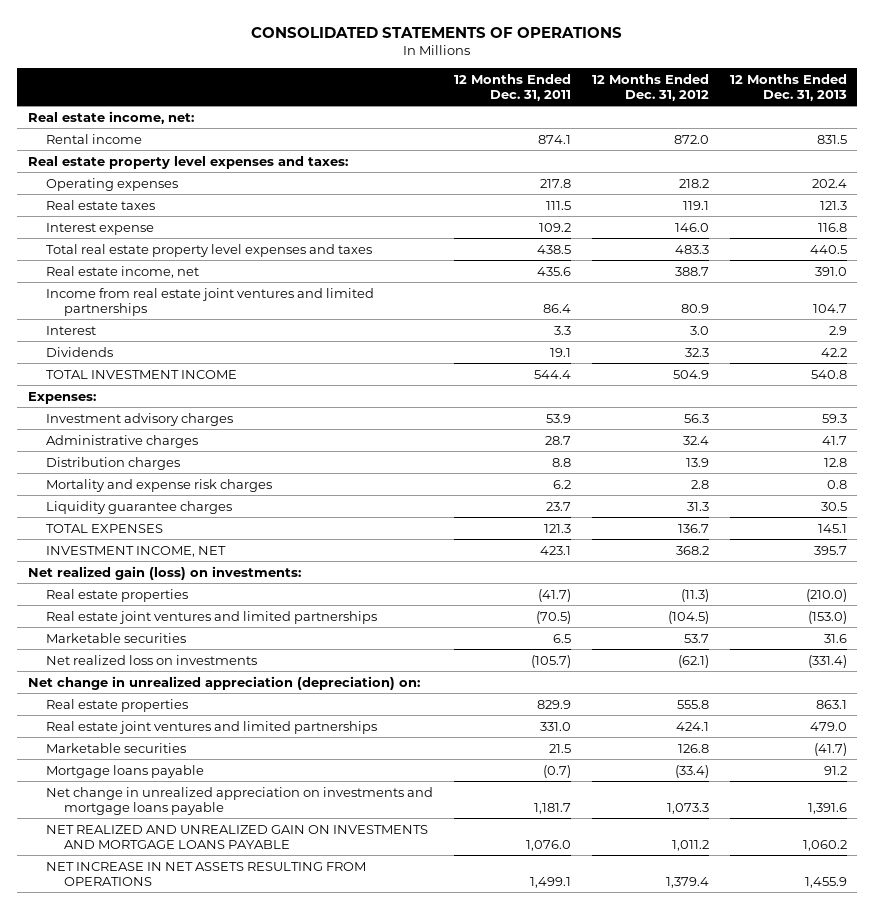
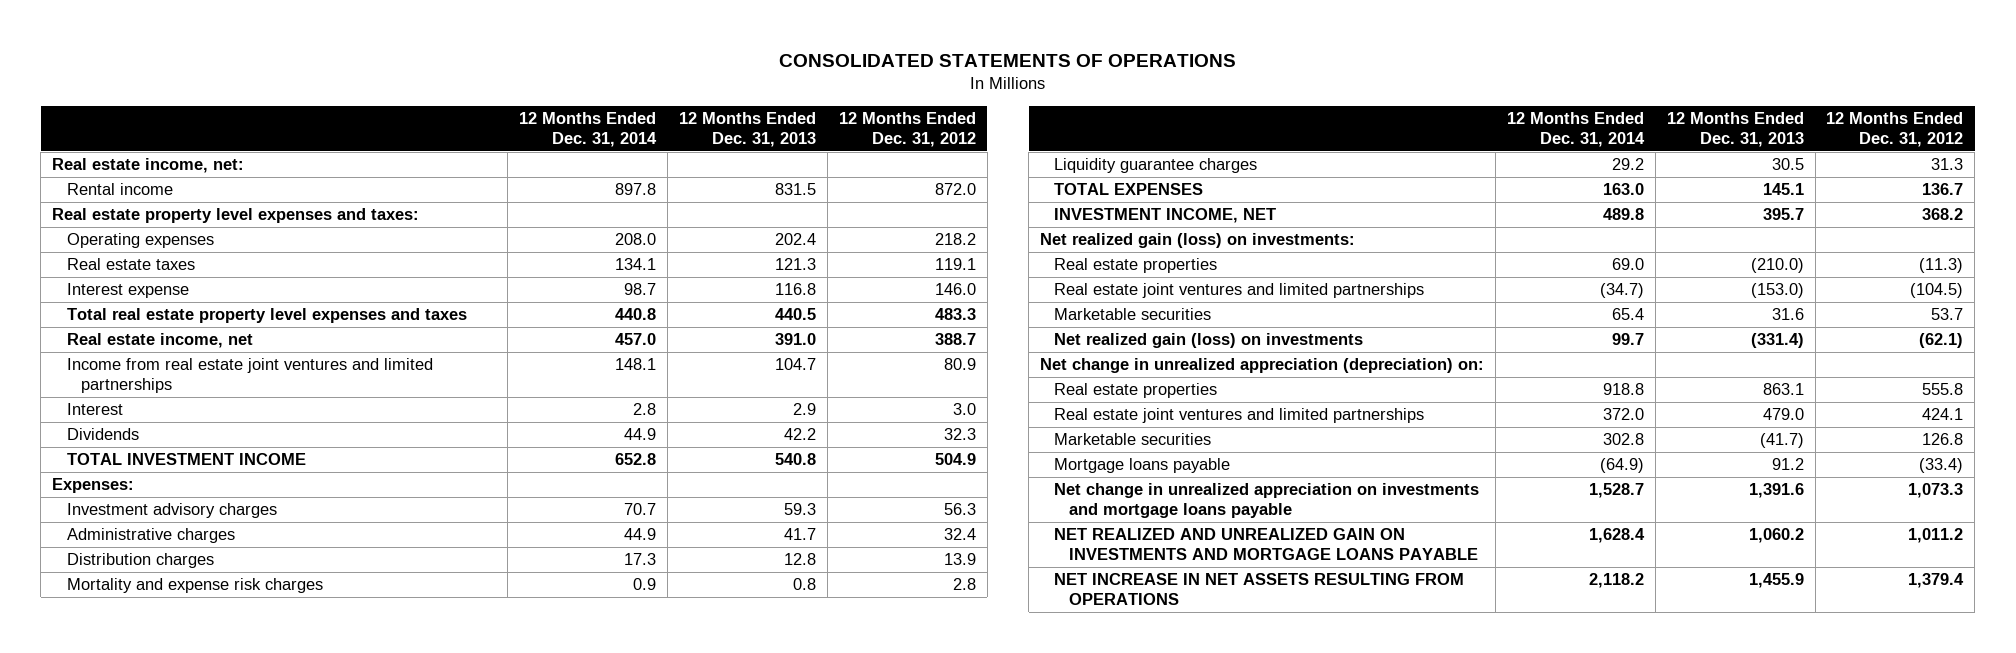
[453,73,571,101] 12 Months Ended Dec. 31, 2011 -> none
none -> [519,112,658,148] 12 Months Ended Dec. 31, 2014
[45,654,257,665] Net realized loss on investments -> [1054,333,1364,349] Net realized gain (loss) on investments

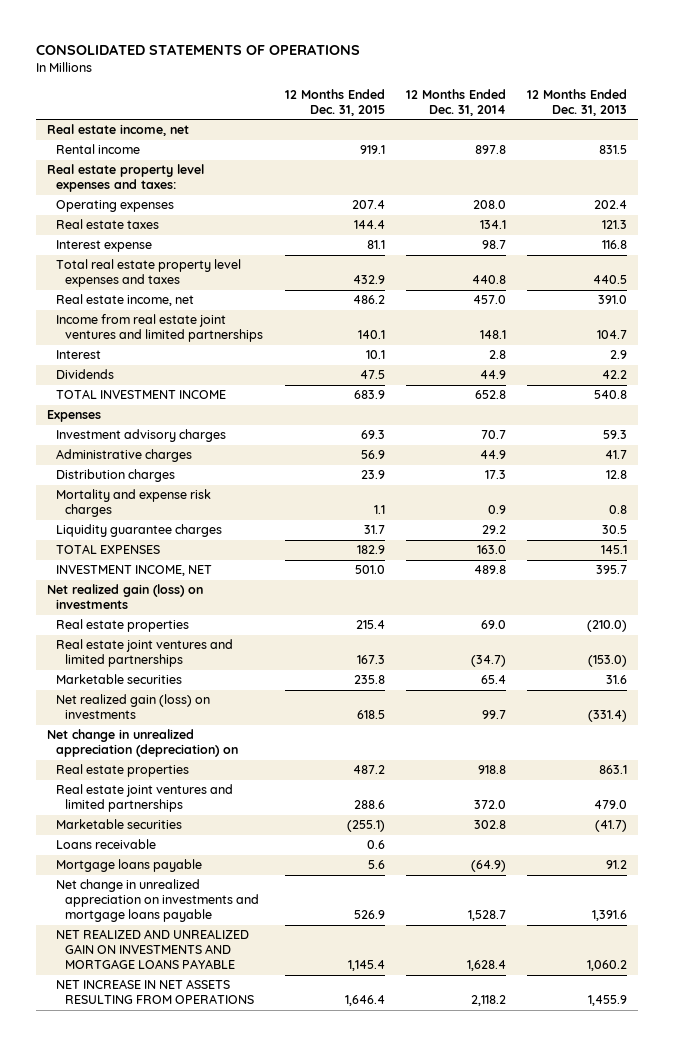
[838,112,976,148] 12 Months Ended Dec. 31, 2012 -> none
none -> [284,88,385,116] 12 Months Ended Dec. 31, 2015
[52,158,245,174] Real estate income, net: -> [46,124,189,137] Real estate income, net
[52,478,135,494] Expenses: -> [46,410,101,423] Expenses
[1039,233,1355,249] Net realized gain (loss) on investments: -> [46,584,203,610] Net realized gain (loss) on investments
[1039,358,1484,374] Net change in unrealized appreciation (depreciation) on: -> [46,729,239,758] Net change in unrealized appreciation (depreciation) on
none -> [56,839,157,850] Loans receivable

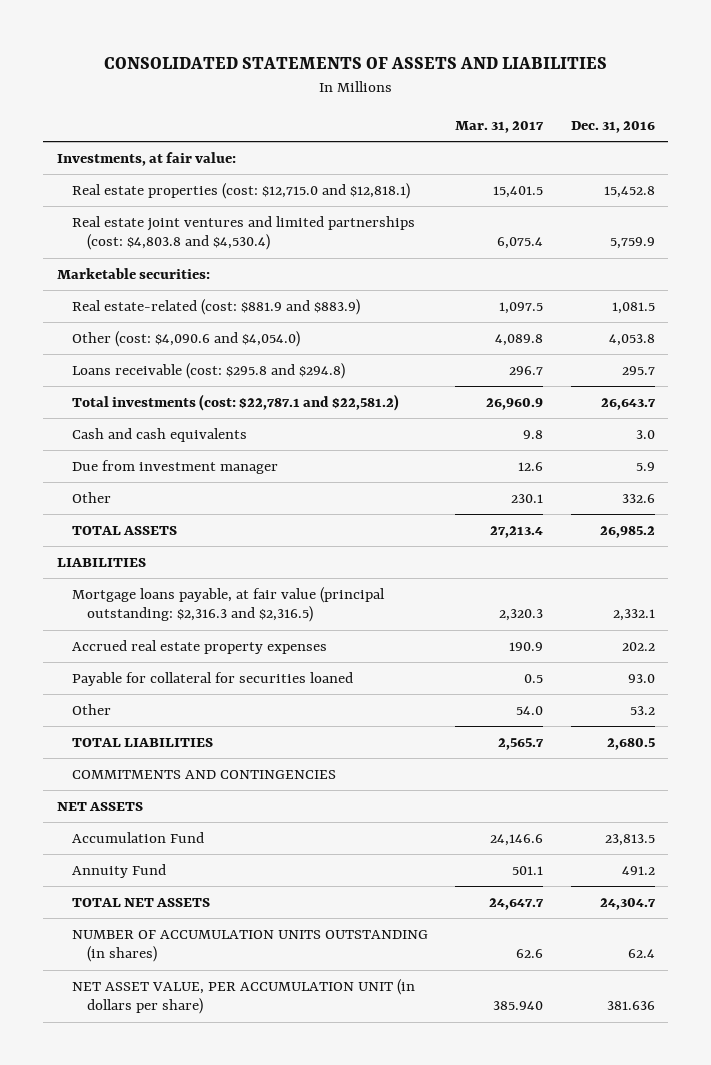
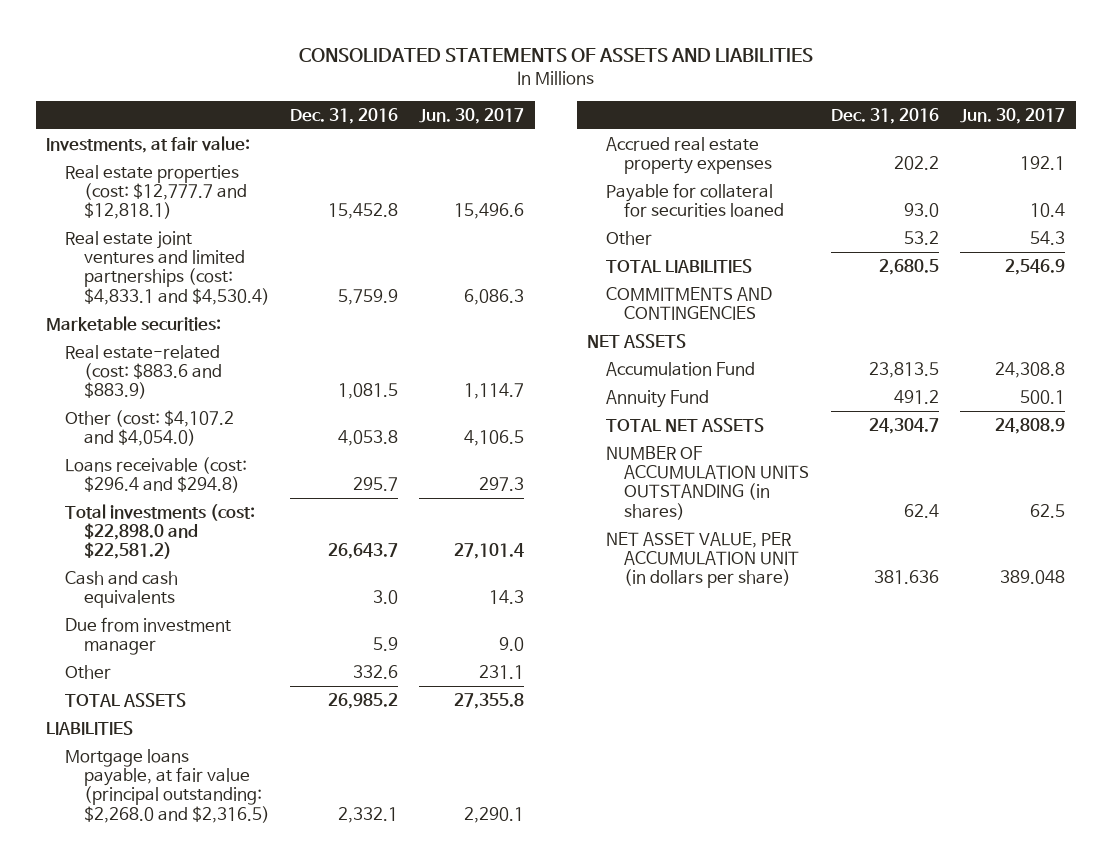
[455,120,545,133] Mar. 31, 2017 -> none
none -> [419,107,525,124] Jun. 30, 2017
[71,182,410,199] Real estate properties (cost: $12,715.0 and $12,818.1) -> [64,164,247,220] Real estate properties (cost: $12,777.7 and $12,818.1)
[71,215,415,251] Real estate joint ventures and limited partnerships (cost: $4,803.8 and $4,530.4) -> [64,230,270,305] Real estate joint ventures and limited partnerships (cost: $4,833.1 and $4,530.4)
[71,298,360,315] Real estate-related (cost: $881.9 and $883.9) -> [64,344,222,400] Real estate-related (cost: $883.6 and $883.9)
[71,330,300,347] Other (cost: $4,090.6 and $4,054.0) -> [64,409,234,447] Other (cost: $4,107.2 and $4,054.0)
[71,362,345,379] Loans receivable (cost: $295.8 and $294.8) -> [64,456,247,494] Loans receivable (cost: $296.4 and $294.8)
[71,393,399,411] Total investments (cost: $22,787.1 and $22,581.2) -> [64,503,255,560] Total investments (cost: $22,898.0 and $22,581.2)
[71,586,385,623] Mortgage loans payable, at fair value (principal outstanding: $2,316.3 and $2,316.5) -> [64,748,270,823] Mortgage loans payable, at fair value (principal outstanding: $2,268.0 and $2,316.5)

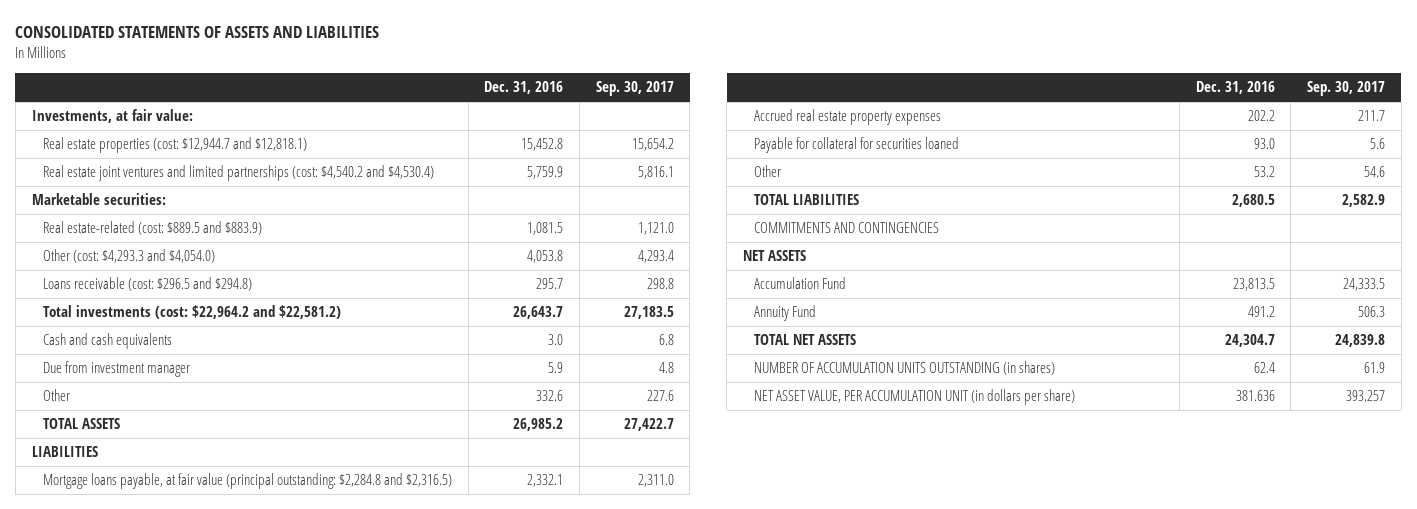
[419,107,525,124] Jun. 30, 2017 -> none
none -> [595,81,674,97] Sep. 30, 2017
[64,164,247,220] Real estate properties (cost: $12,777.7 and $12,818.1) -> [43,137,308,154] Real estate properties (cost: $12,944.7 and $12,818.1)
[64,230,270,305] Real estate joint ventures and limited partnerships (cost: $4,833.1 and $4,530.4) -> [43,165,435,182] Real estate joint ventures and limited partnerships (cost: $4,540.2 and $4,530.4)
[64,344,222,400] Real estate-related (cost: $883.6 and $883.9) -> [43,221,263,236] Real estate-related (cost: $889.5 and $883.9)
[64,409,234,447] Other (cost: $4,107.2 and $4,054.0) -> [43,249,216,264] Other (cost: $4,293.3 and $4,054.0)
[64,456,247,494] Loans receivable (cost: $296.4 and $294.8) -> [43,277,253,292] Loans receivable (cost: $296.5 and $294.8)
[64,503,255,560] Total investments (cost: $22,898.0 and $22,581.2) -> [43,305,342,320] Total investments (cost: $22,964.2 and $22,581.2)
[64,748,270,823] Mortgage loans payable, at fair value (principal outstanding: $2,268.0 and $2,316.5) -> [43,473,453,490] Mortgage loans payable, at fair value (principal outstanding: $2,284.8 and $2,316.5)

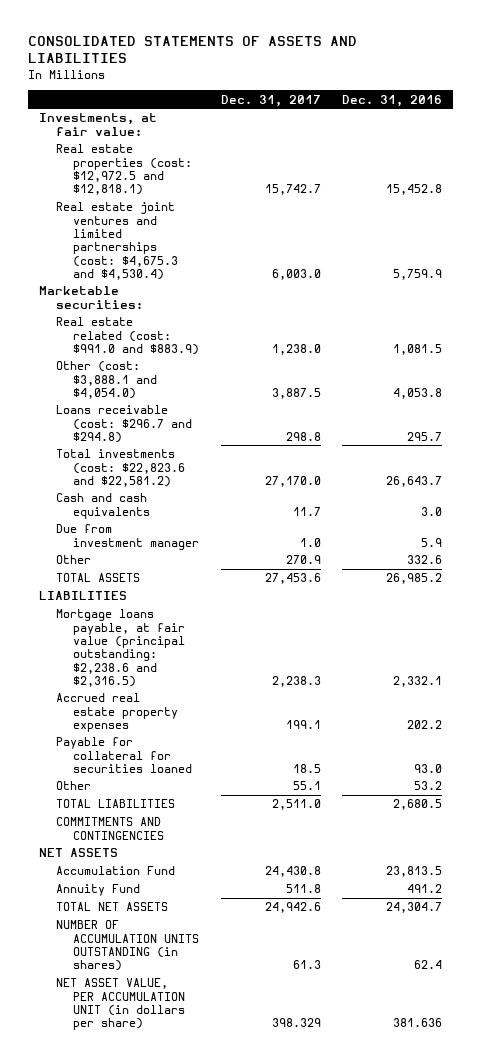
[595,81,674,97] Sep. 30, 2017 -> none
none -> [220,94,321,107] Dec. 31, 2017
[43,137,308,154] Real estate properties (cost: $12,944.7 and $12,818.1) -> [55,144,193,196] Real estate properties (cost: $12,972.5 and $12,818.1)
[43,165,435,182] Real estate joint ventures and limited partnerships (cost: $4,540.2 and $4,530.4) -> [55,202,179,280] Real estate joint ventures and limited partnerships (cost: $4,675.3 and $4,530.4)
[43,221,263,236] Real estate-related (cost: $889.5 and $883.9) -> [55,317,200,355] Real estate related (cost: $991.0 and $883.9)
[43,249,216,264] Other (cost: $4,293.3 and $4,054.0) -> [55,361,158,399] Other (cost: $3,888.1 and $4,054.0)
[43,277,253,292] Loans receivable (cost: $296.5 and $294.8) -> [55,405,193,443] Loans receivable (cost: $296.7 and $294.8)
[43,305,342,320] Total investments (cost: $22,964.2 and $22,581.2) -> [55,449,186,487] Total investments (cost: $22,823.6 and $22,581.2)
[43,473,453,490] Mortgage loans payable, at fair value (principal outstanding: $2,284.8 and $2,316.5) -> [55,609,186,687] Mortgage loans payable, at fair value (principal outstanding: $2,238.6 and $2,316.5)

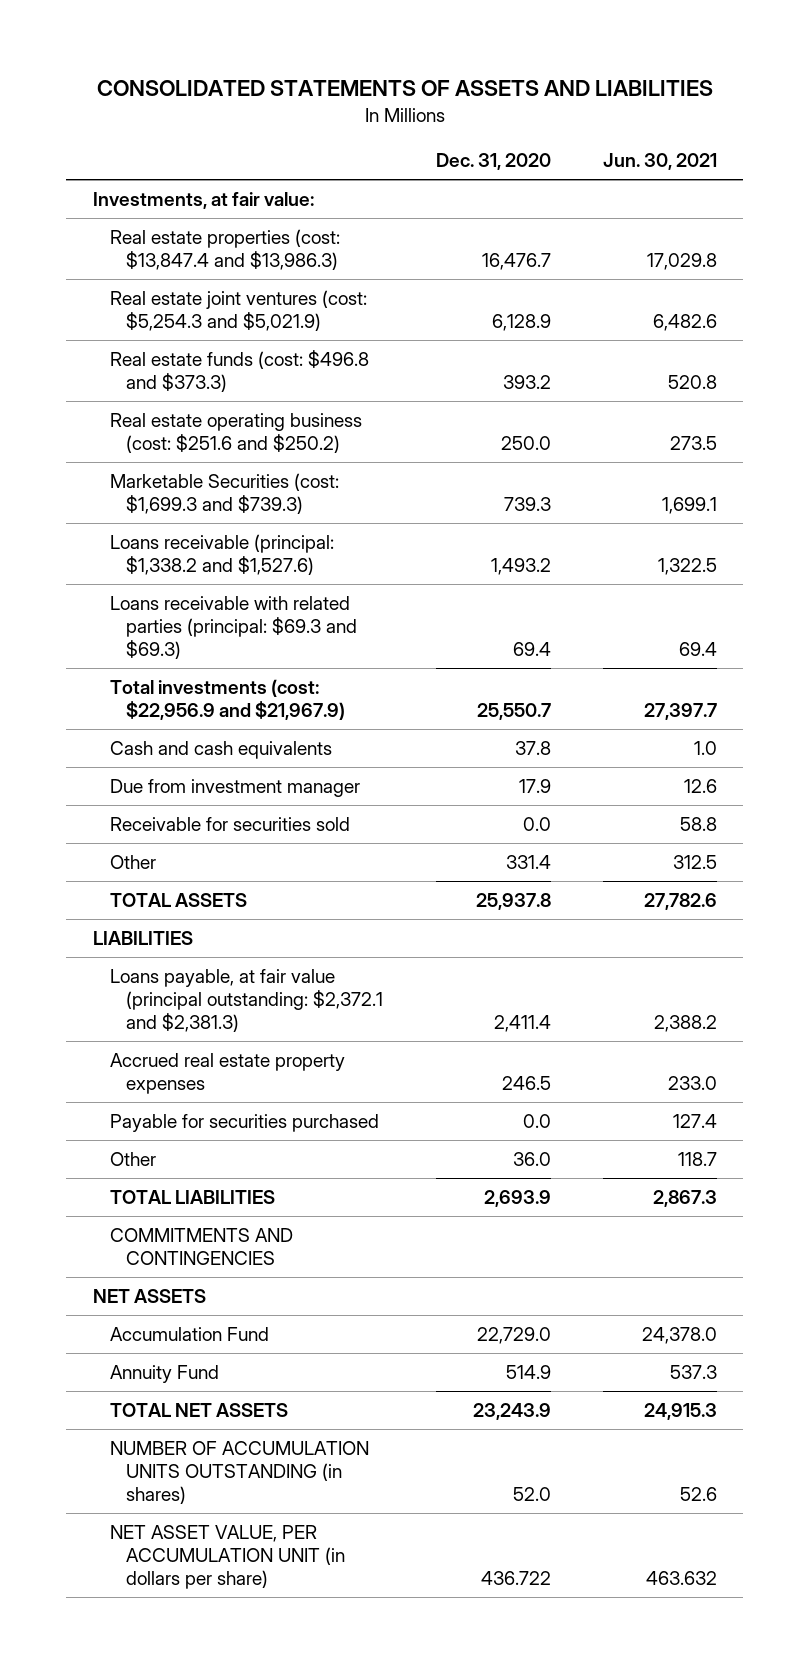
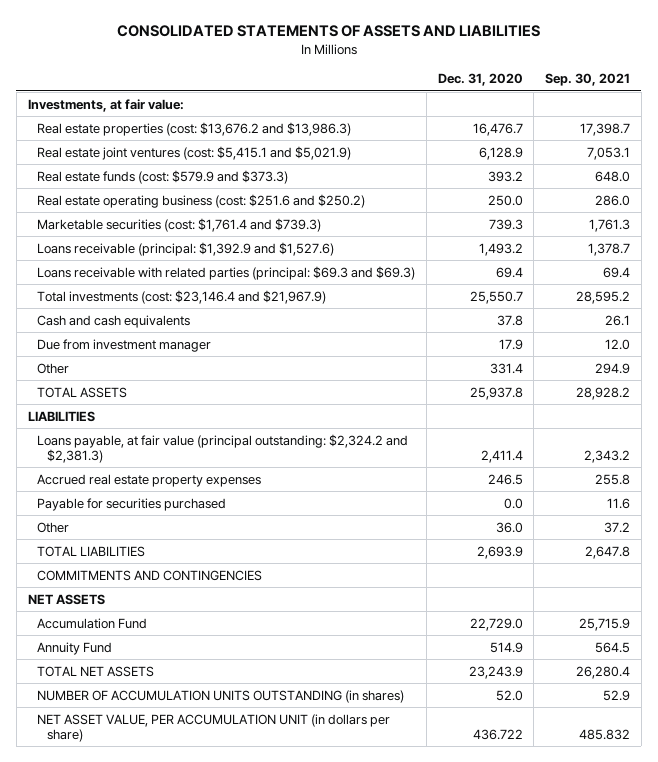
[602,153,717,171] Jun. 30, 2021 -> none
none -> [545,73,631,87] Sep. 30, 2021
[109,228,340,271] Real estate properties (cost: $13,847.4 and $13,986.3) -> [37,121,352,136] Real estate properties (cost: $13,676.2 and $13,986.3)
[109,289,367,332] Real estate joint ventures (cost: $5,254.3 and $5,021.9) -> [37,145,352,160] Real estate joint ventures (cost: $5,415.1 and $5,021.9)
[109,349,369,393] Real estate funds (cost: $496.8 and $373.3) -> [37,169,289,184] Real estate funds (cost: $579.9 and $373.3)
[109,472,339,515] Marketable Securities (cost: $1,699.3 and $739.3) -> [37,217,322,232] Marketable securities (cost: $1,761.4 and $739.3)
[109,533,334,576] Loans receivable (principal: $1,338.2 and $1,527.6) -> [37,241,335,256] Loans receivable (principal: $1,392.9 and $1,527.6)
[109,678,346,721] Total investments (cost: $22,956.9 and $21,967.9) -> [37,289,327,304] Total investments (cost: $23,146.4 and $21,967.9)
[109,816,350,831] Receivable for securities sold -> none
[109,968,384,1033] Loans payable, at fair value (principal outstanding: $2,372.1 and $2,381.3) -> [37,433,409,463] Loans payable, at fair value (principal outstanding: $2,324.2 and $2,381.3)

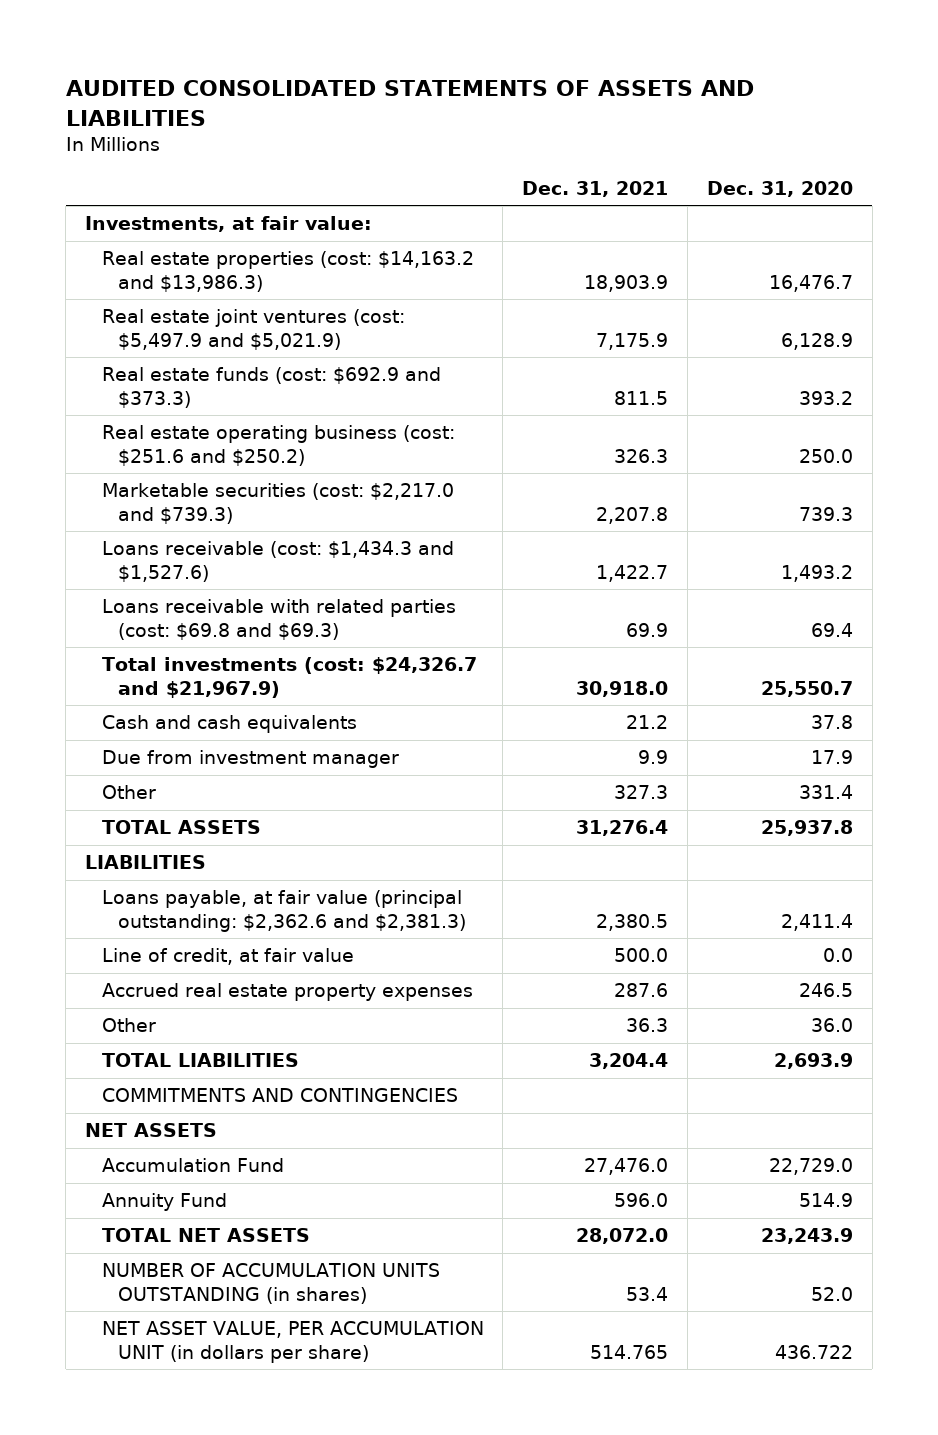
[116,25,540,38] CONSOLIDATED STATEMENTS OF ASSETS AND LIABILITIES -> [65,79,754,126] AUDITED CONSOLIDATED STATEMENTS OF ASSETS AND LIABILITIES
[545,73,631,87] Sep. 30, 2021 -> none
none -> [522,180,669,197] Dec. 31, 2021
[37,121,352,136] Real estate properties (cost: $13,676.2 and $13,986.3) -> [101,251,474,293] Real estate properties (cost: $14,163.2 and $13,986.3)
[37,145,352,160] Real estate joint ventures (cost: $5,415.1 and $5,021.9) -> [101,309,405,351] Real estate joint ventures (cost: $5,497.9 and $5,021.9)
[37,169,289,184] Real estate funds (cost: $579.9 and $373.3) -> [101,367,441,409] Real estate funds (cost: $692.9 and $373.3)
[37,217,322,232] Marketable securities (cost: $1,761.4 and $739.3) -> [101,483,454,525] Marketable securities (cost: $2,217.0 and $739.3)
[37,241,335,256] Loans receivable (principal: $1,392.9 and $1,527.6) -> [101,541,454,583] Loans receivable (cost: $1,434.3 and $1,527.6)
[37,265,416,280] Loans receivable with related parties (principal: $69.3 and $69.3) -> [101,599,456,641] Loans receivable with related parties (cost: $69.8 and $69.3)
[37,289,327,304] Total investments (cost: $23,146.4 and $21,967.9) -> [101,657,477,699] Total investments (cost: $24,326.7 and $21,967.9)
[37,433,409,463] Loans payable, at fair value (principal outstanding: $2,324.2 and $2,381.3) -> [101,890,467,933] Loans payable, at fair value (principal outstanding: $2,362.6 and $2,381.3)
none -> [101,948,354,966] Line of credit, at fair value
[37,497,227,511] Payable for securities purchased -> none

